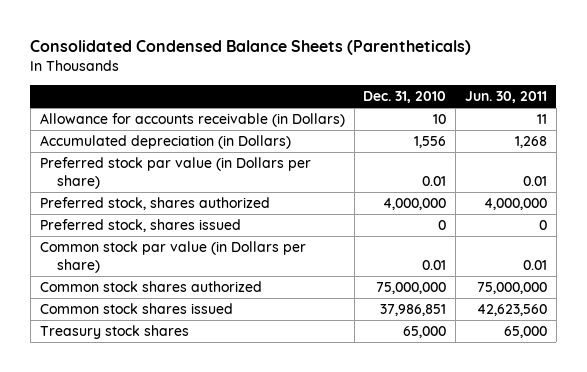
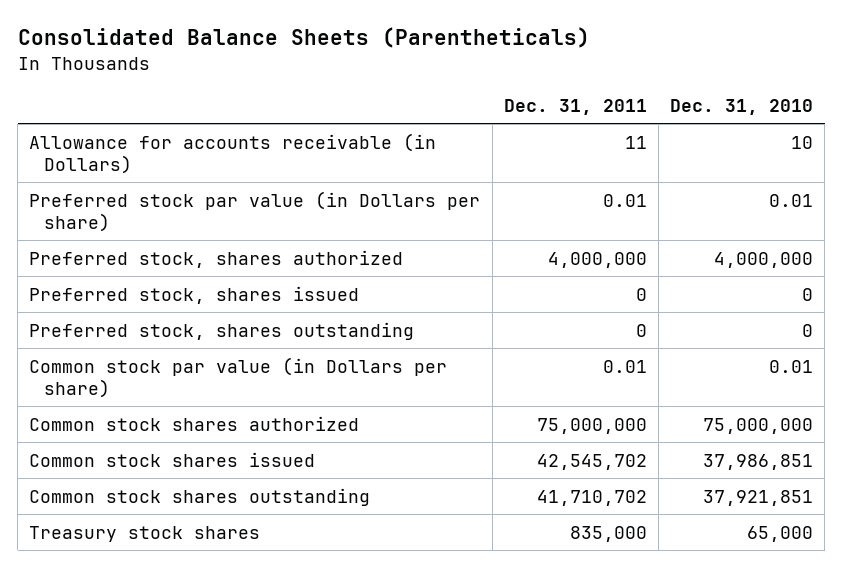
[30,40,472,56] Consolidated Condensed Balance Sheets (Parentheticals) -> [17,27,590,49] Consolidated Balance Sheets (Parentheticals)
[465,90,548,103] Jun. 30, 2011 -> none
none -> [503,98,647,115] Dec. 31, 2011
[39,135,291,150] Accumulated depreciation (in Dollars) -> none
none -> [29,321,415,340] Preferred stock, shares outstanding
none -> [29,487,371,506] Common stock shares outstanding

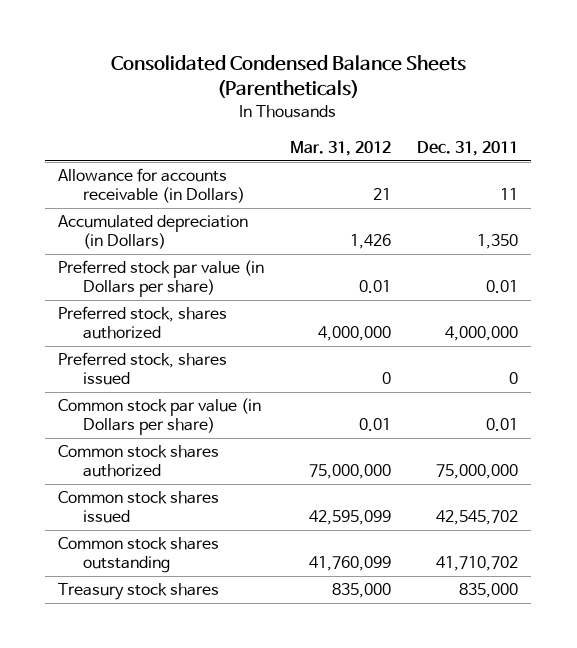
[17,27,590,49] Consolidated Balance Sheets (Parentheticals) -> [111,55,467,99] Consolidated Condensed Balance Sheets (Parentheticals)
[670,98,814,115] Dec. 31, 2010 -> none
none -> [290,140,392,156] Mar. 31, 2012
none -> [58,215,249,250] Accumulated depreciation (in Dollars)
[29,321,415,340] Preferred stock, shares outstanding -> none

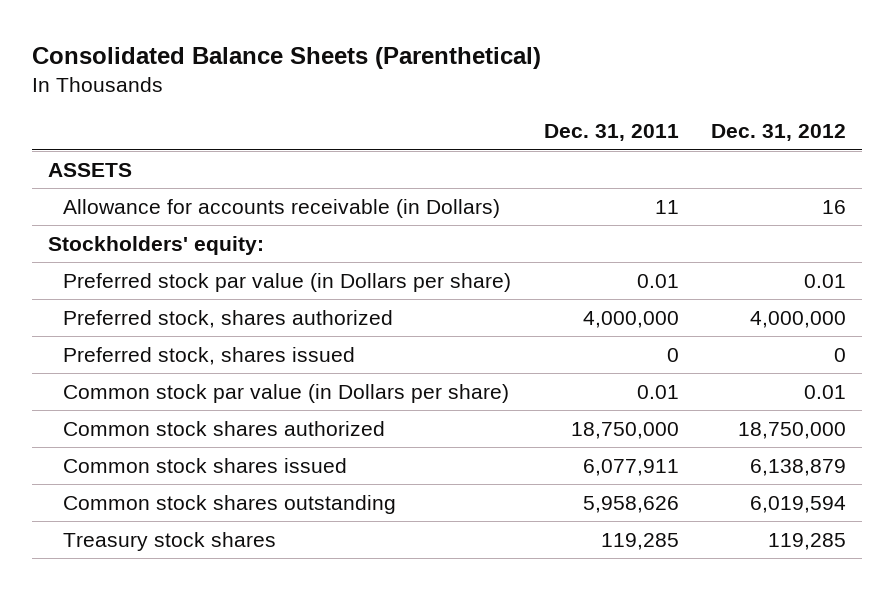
[111,55,467,99] Consolidated Condensed Balance Sheets (Parentheticals) -> [31,46,541,69] Consolidated Balance Sheets (Parenthetical)
[290,140,392,156] Mar. 31, 2012 -> none
none -> [710,124,846,142] Dec. 31, 2012
none -> [47,162,132,177] ASSETS
[58,215,249,250] Accumulated depreciation (in Dollars) -> none
none -> [47,235,264,255] Stockholders' equity:
[436,464,519,480] 75,000,000 -> [570,421,679,439] 18,750,000
[436,510,519,526] 42,545,702 -> [582,458,679,476] 6,077,911
[436,556,519,572] 41,710,702 -> [582,495,679,513] 5,958,626
[459,583,519,599] 835,000 -> [600,532,679,550] 119,285

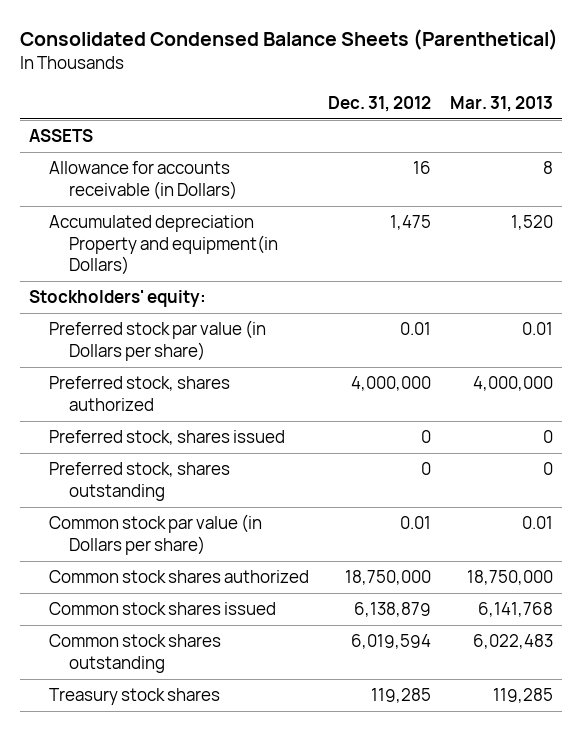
[31,46,541,69] Consolidated Balance Sheets (Parenthetical) -> [20,29,559,51] Consolidated Condensed Balance Sheets (Parenthetical)
[543,124,679,142] Dec. 31, 2011 -> none
none -> [450,95,554,112] Mar. 31, 2013
none -> [49,215,279,276] Accumulated depreciation Property and equipment(in Dollars)
none -> [49,462,231,501] Preferred stock, shares outstanding

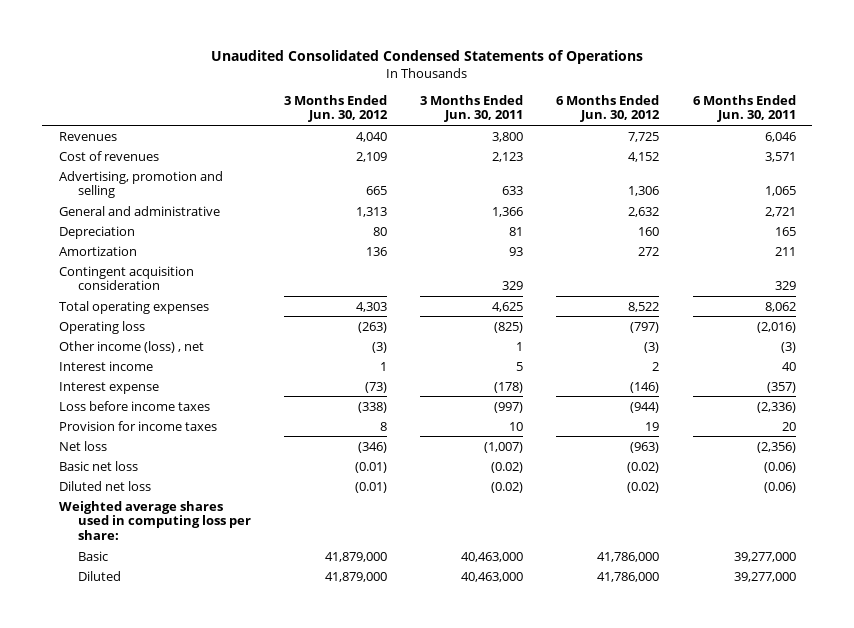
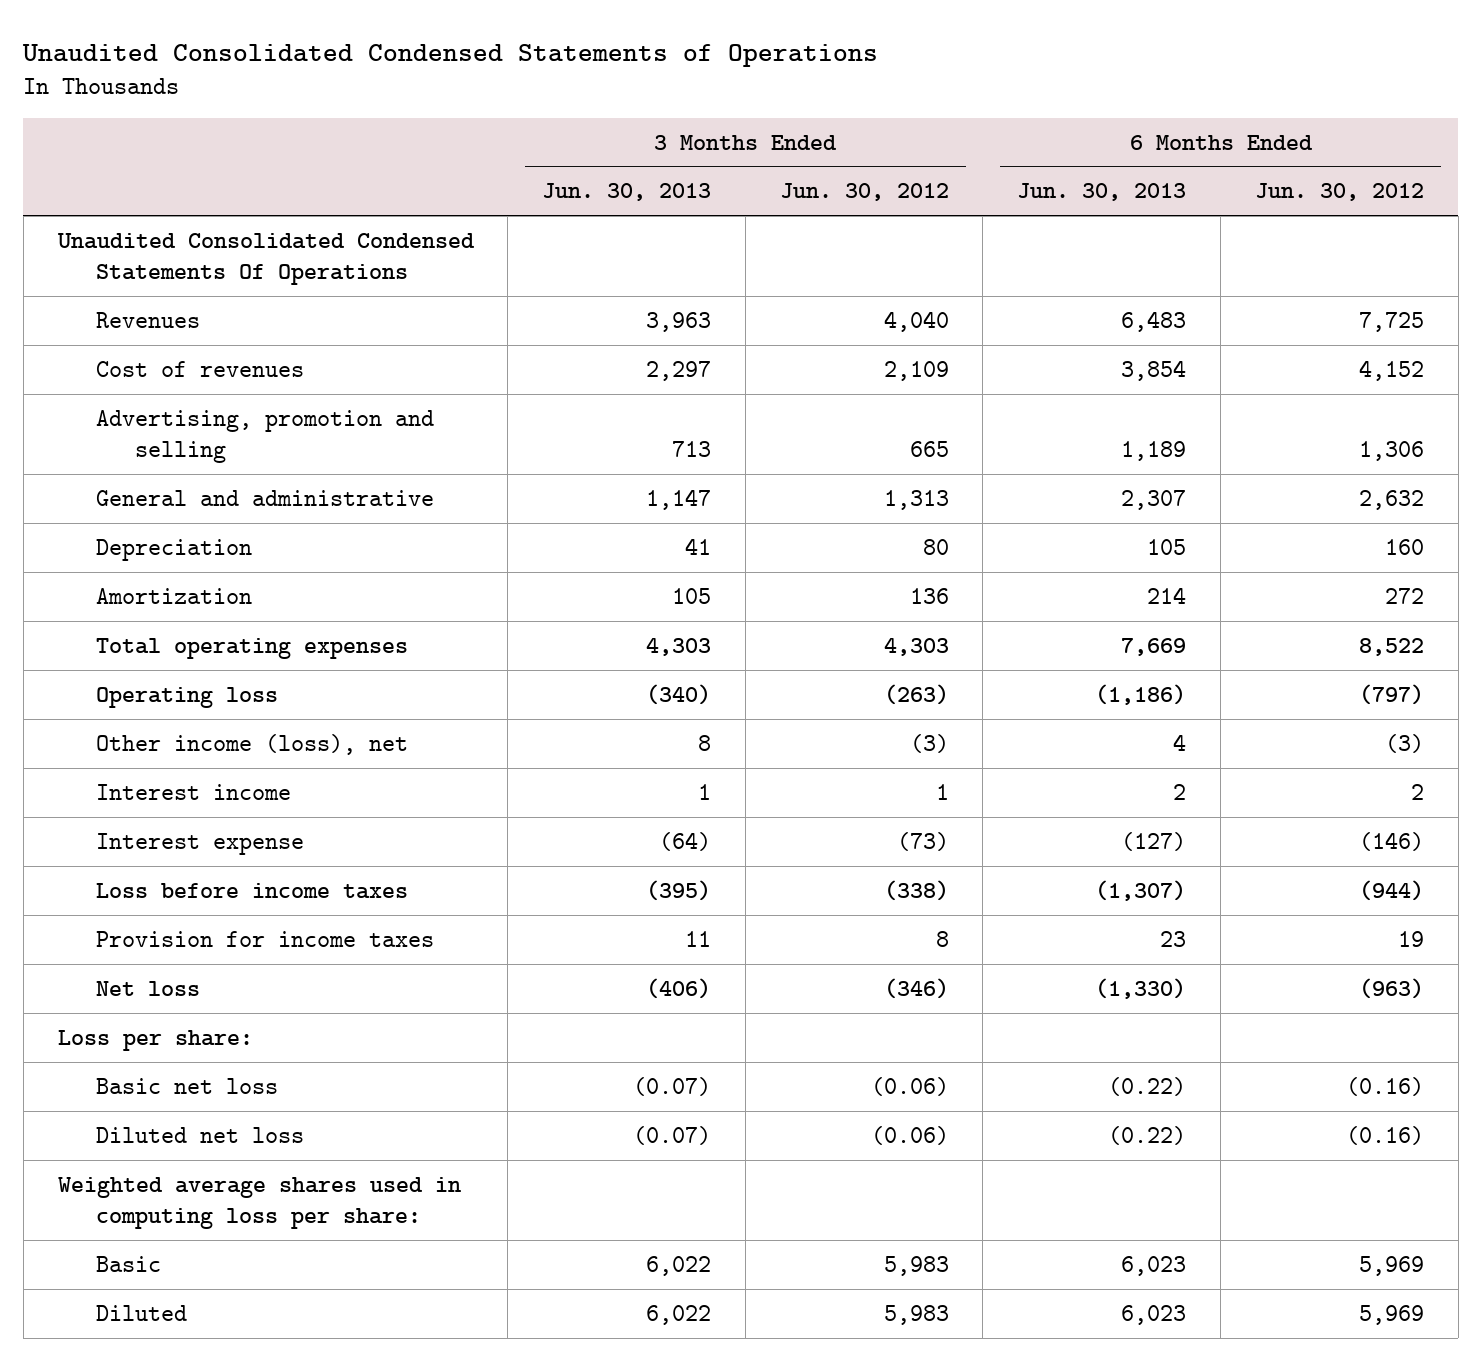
[420,94,524,123] 3 Months Ended Jun. 30, 2011 -> none
[692,94,796,123] 6 Months Ended Jun. 30, 2011 -> none
none -> [542,183,712,202] Jun. 30, 2013
none -> [1017,183,1187,202] Jun. 30, 2013
none -> [56,232,475,286] Unaudited Consolidated Condensed Statements Of Operations
[58,265,194,291] Contingent acquisition consideration -> none
[58,340,204,353] Other income (loss) , net -> [96,733,409,755] Other income (loss), net
none -> [57,1029,253,1051] Loss per share:
[355,461,388,473] (0.01) -> [870,1076,949,1096] (0.06)
[627,461,660,473] (0.02) -> [1345,1076,1424,1096] (0.16)
[355,481,388,493] (0.01) -> [870,1125,949,1145] (0.06)
[627,481,660,493] (0.02) -> [1345,1125,1424,1145] (0.16)
[325,551,388,562] 41,879,000 -> [883,1255,949,1276] 5,983
[597,551,660,562] 41,786,000 -> [1358,1255,1424,1276] 5,969
[325,571,388,582] 41,879,000 -> [883,1304,949,1325] 5,983
[597,571,660,582] 41,786,000 -> [1358,1304,1424,1325] 5,969

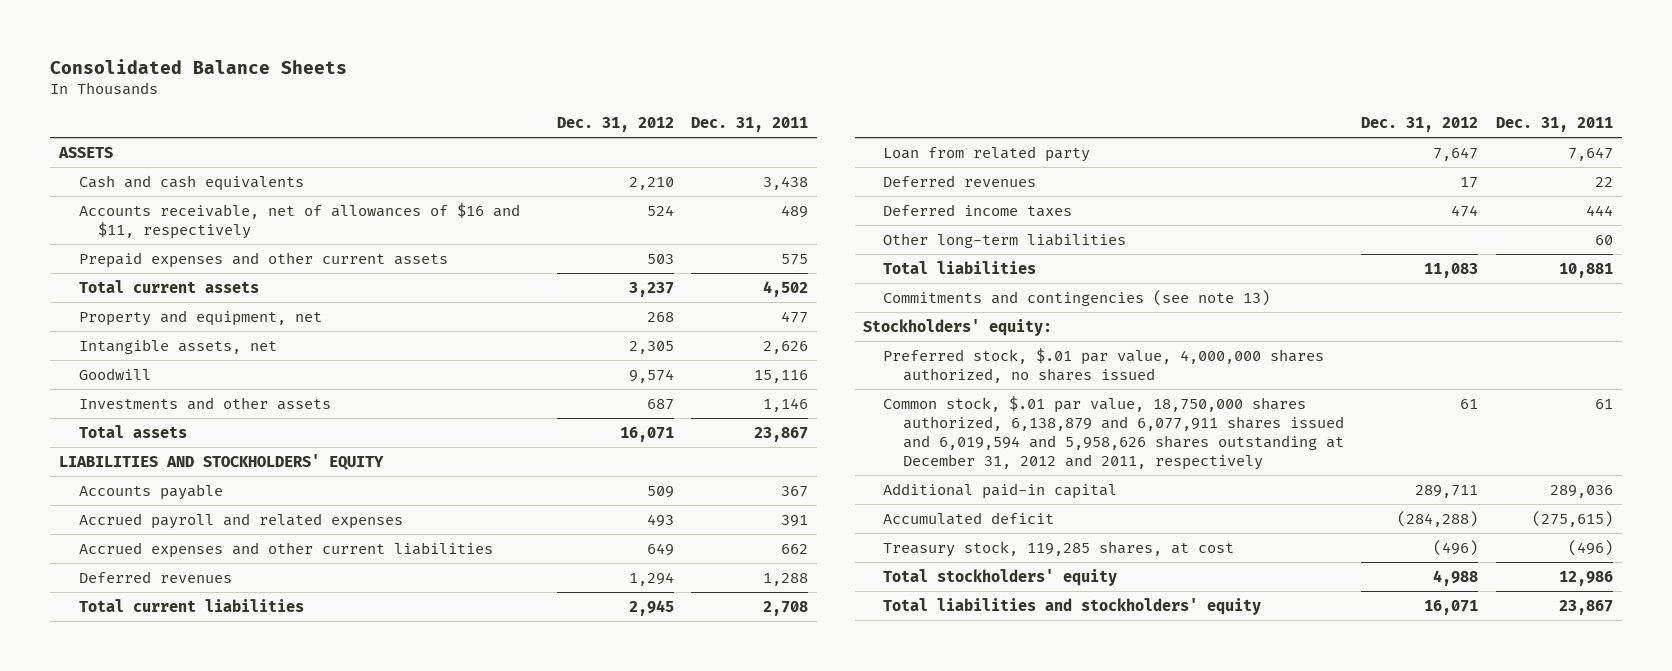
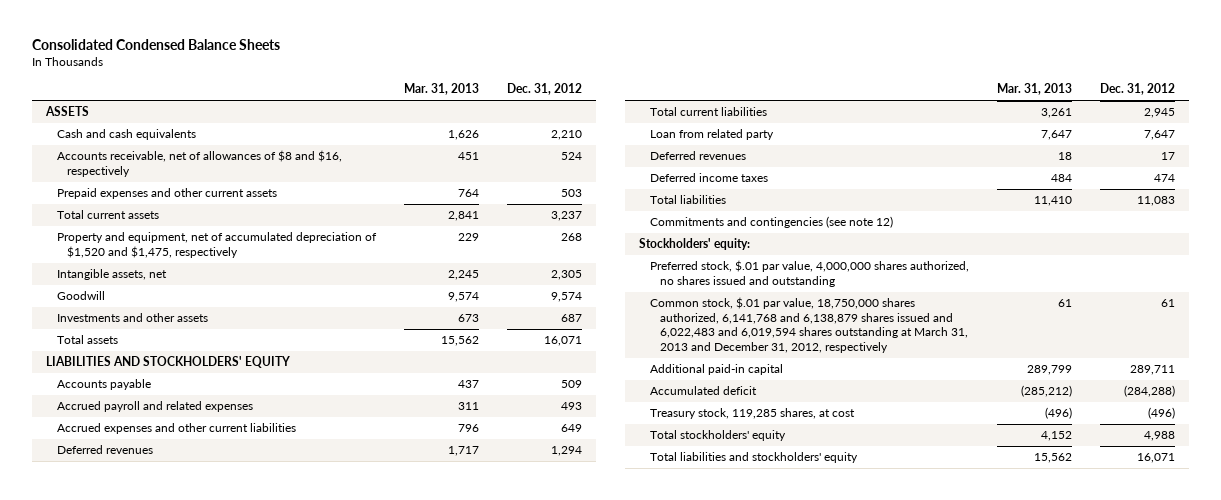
[50,58,348,74] Consolidated Balance Sheets -> [32,39,281,51] Consolidated Condensed Balance Sheets
[691,117,809,133] Dec. 31, 2011 -> none
none -> [403,83,479,96] Mar. 31, 2013
[78,202,520,239] Accounts receivable, net of allowances of $16 and $11, respectively -> [56,150,342,177] Accounts receivable, net of allowances of $8 and $16, respectively
[78,309,322,326] Property and equipment, net -> [56,232,377,258] Property and equipment, net of accumulated depreciation of $1,520 and $1,475, respectively
[883,232,1127,248] Other long-term liabilities -> none
[883,289,1271,306] Commitments and contingencies (see note 13) -> [649,216,893,229] Commitments and contingencies (see note 12)
[883,347,1325,383] Preferred stock, $.01 par value, 4,000,000 shares authorized, no shares issued -> [649,260,969,287] Preferred stock, $.01 par value, 4,000,000 shares authorized, no shares issued and outstanding
[883,395,1344,471] Common stock, $.01 par value, 18,750,000 shares authorized, 6,138,879 and 6,077,911 shares issued and 6,019,594 and 5,958,626 shares outstanding at December 31, 2012 and 2011, respectively -> [649,297,969,353] Common stock, $.01 par value, 18,750,000 shares authorized, 6,141,768 and 6,138,879 shares issued and 6,022,483 and 6,019,594 shares outstanding at March 31, 2013 and December 31, 2012, respectively

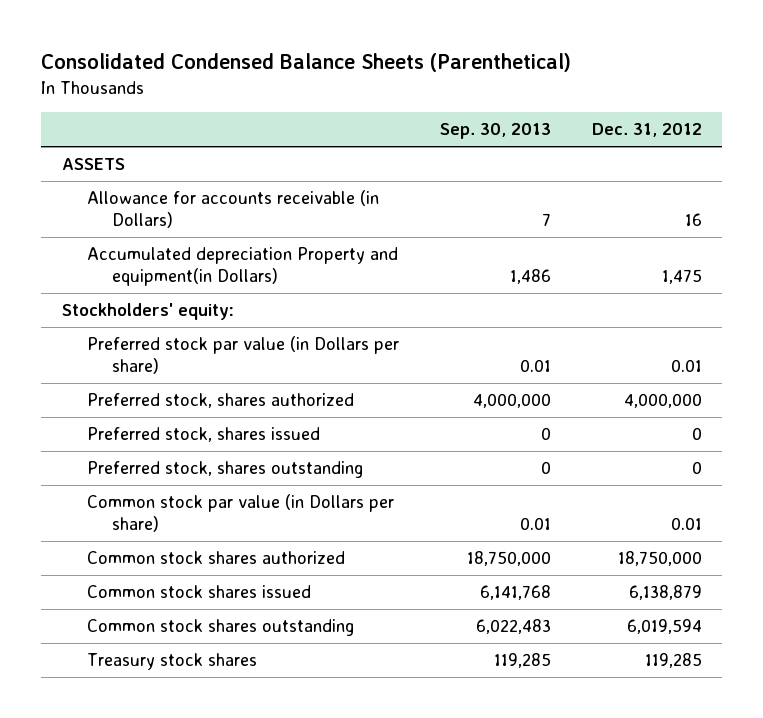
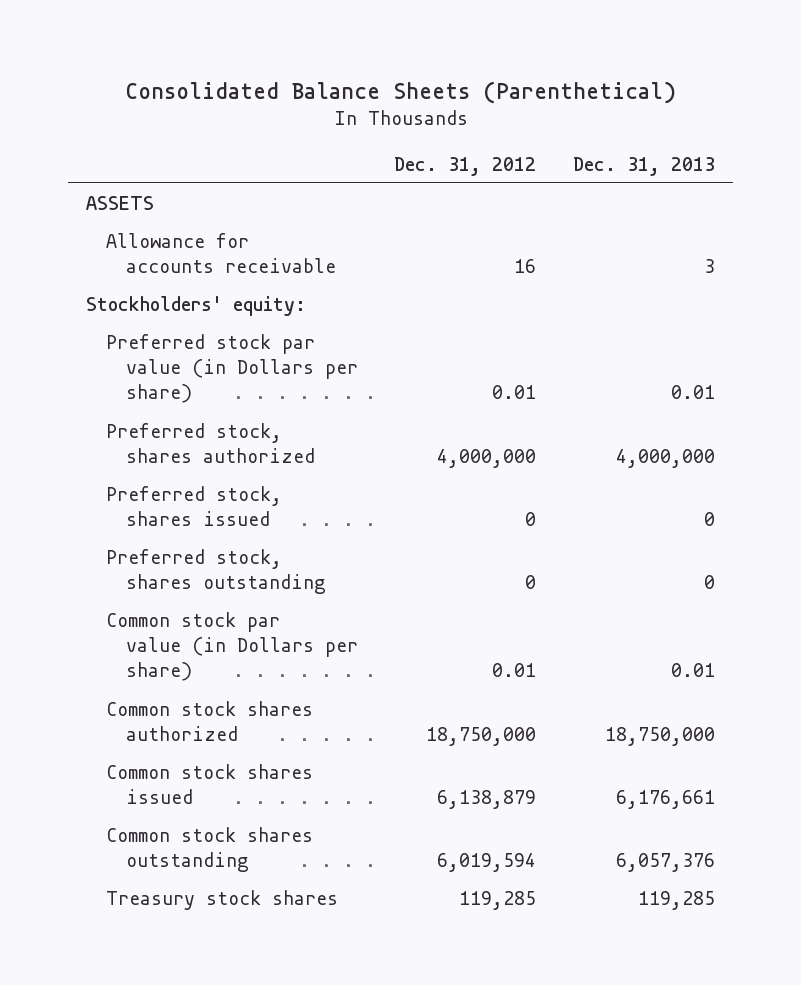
[41,53,572,73] Consolidated Condensed Balance Sheets (Parenthetical) -> [124,80,676,104] Consolidated Balance Sheets (Parenthetical)
[439,123,551,140] Sep. 30, 2013 -> none
none -> [572,156,715,176] Dec. 31, 2013
[86,247,398,287] Accumulated depreciation Property and equipment(in Dollars) -> none
[86,190,379,229] Allowance for accounts receivable (in Dollars) -> [106,232,337,274] Allowance for accounts receivable

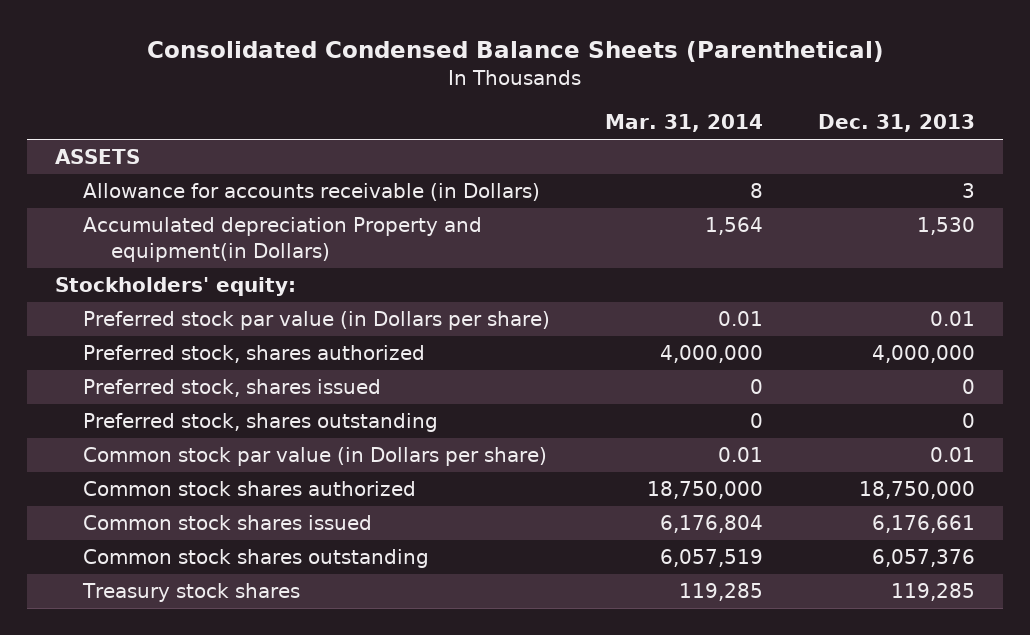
[124,80,676,104] Consolidated Balance Sheets (Parenthetical) -> [147,41,885,63] Consolidated Condensed Balance Sheets (Parenthetical)
[394,156,537,176] Dec. 31, 2012 -> none
none -> [605,114,764,133] Mar. 31, 2014
[106,232,337,274] Allowance for accounts receivable -> [82,183,540,202] Allowance for accounts receivable (in Dollars)
none -> [82,217,482,262] Accumulated depreciation Property and equipment(in Dollars)

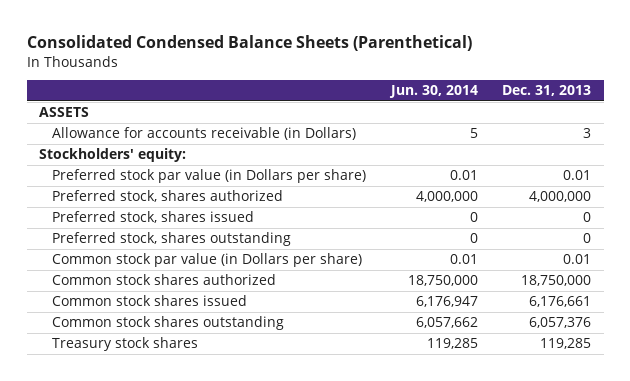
[605,114,764,133] Mar. 31, 2014 -> none
none -> [388,85,478,99] Jun. 30, 2014
[82,217,482,262] Accumulated depreciation Property and equipment(in Dollars) -> none

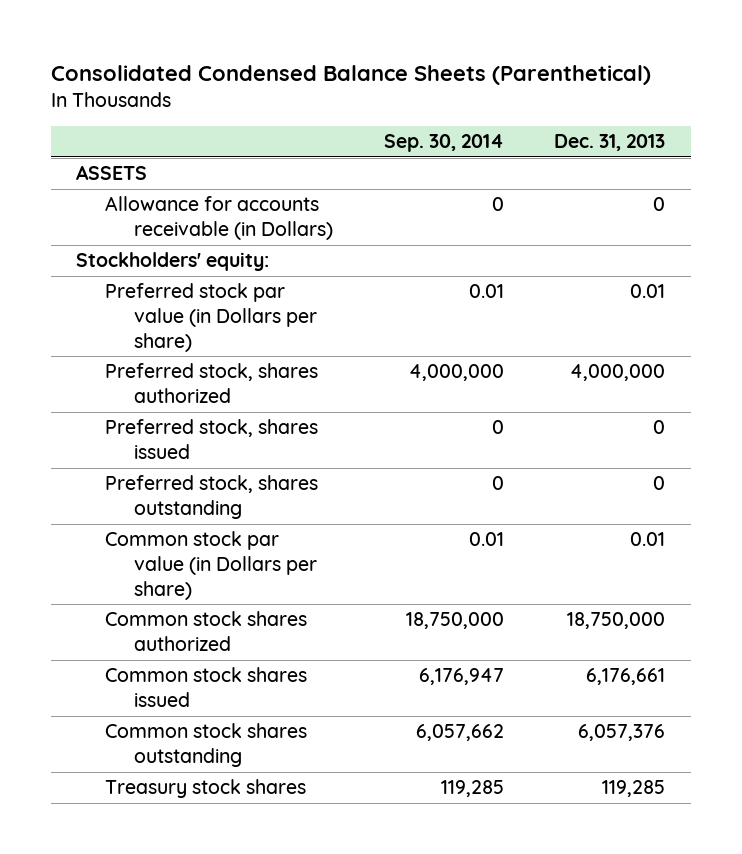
[388,85,478,99] Jun. 30, 2014 -> none
none -> [383,134,504,153] Sep. 30, 2014
[583,128,592,139] 3 -> [653,197,666,212] 0

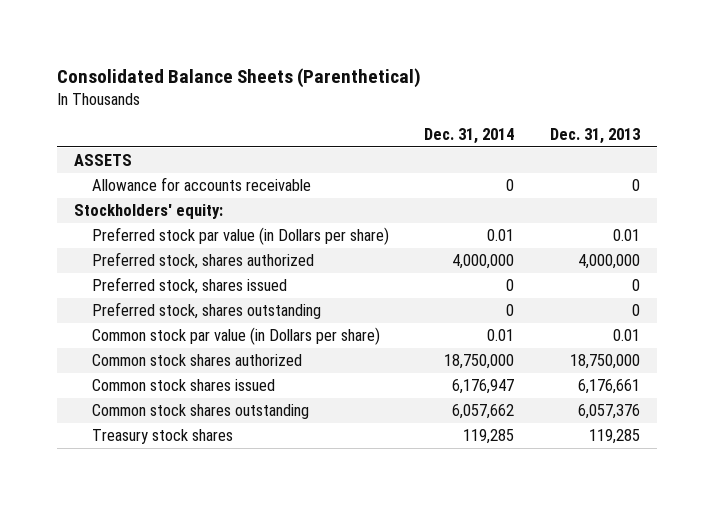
[50,64,651,85] Consolidated Condensed Balance Sheets (Parenthetical) -> [56,67,421,88] Consolidated Balance Sheets (Parenthetical)
[383,134,504,153] Sep. 30, 2014 -> none
none -> [424,128,515,145] Dec. 31, 2014
[104,196,333,241] Allowance for accounts receivable (in Dollars) -> [91,177,311,192] Allowance for accounts receivable

